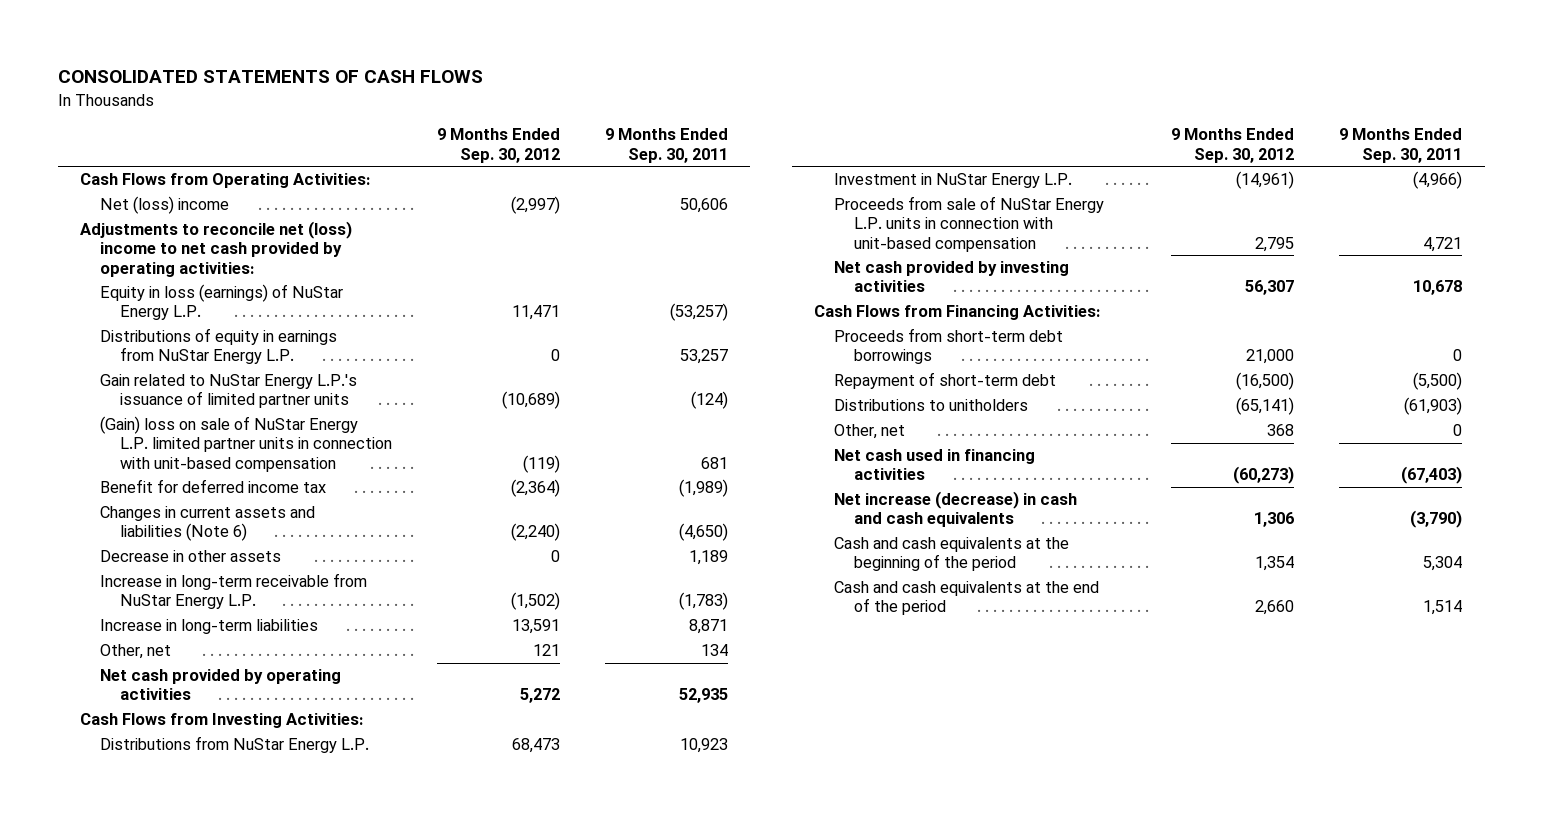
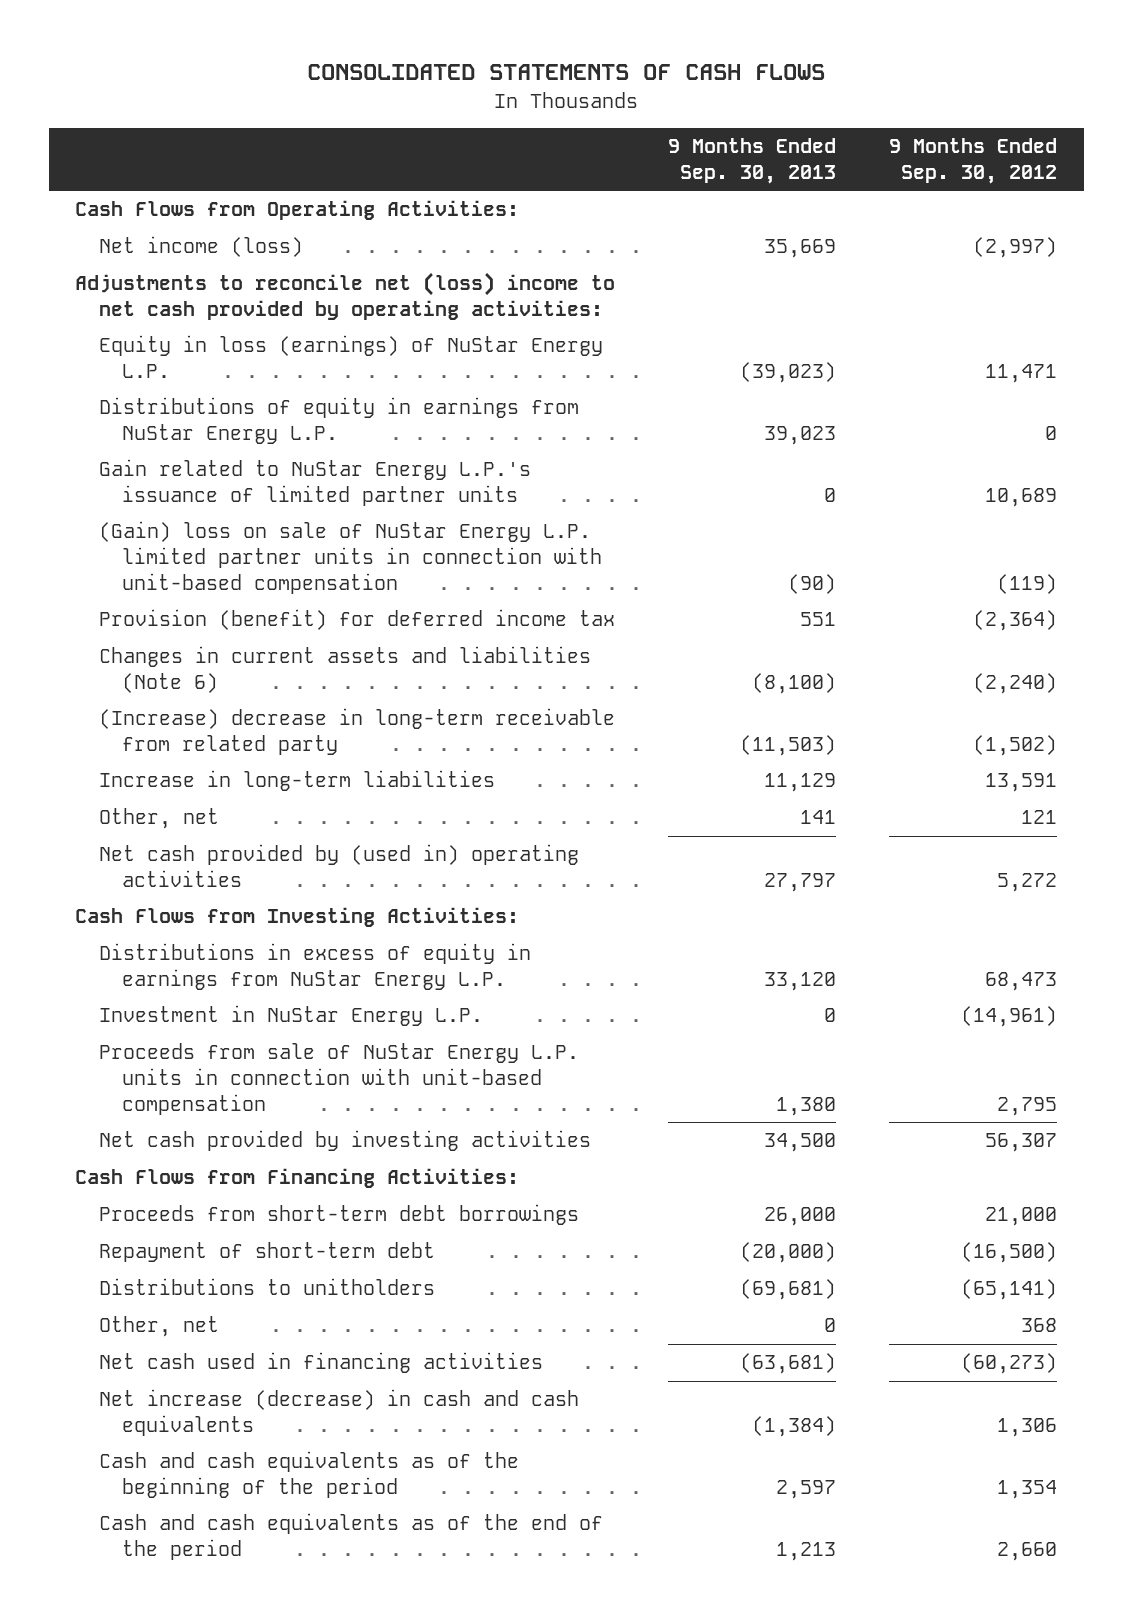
[604,128,728,163] 9 Months Ended Sep. 30, 2011 -> none
none -> [668,138,837,185] 9 Months Ended Sep. 30, 2013
[99,196,229,215] Net (loss) income -> [98,236,303,258] Net income (loss)
[501,391,560,410] (10,689) -> [985,488,1058,508] 10,689
[99,479,326,494] Benefit for deferred income tax -> [98,609,615,631] Provision (benefit) for deferred income tax
[99,550,281,563] Decrease in other assets -> none
[99,573,367,610] Increase in long-term receivable from NuStar Energy L.P. -> [98,708,615,756] (Increase) decrease in long-term receivable from related party
[99,669,341,701] Net cash provided by operating activities -> [98,844,579,888] Net cash provided by (used in) operating activities
[99,736,369,754] Distributions from NuStar Energy L.P. -> [98,943,531,991] Distributions in excess of equity in earnings from NuStar Energy L.P.
[834,537,1070,572] Cash and cash equivalents at the beginning of the period -> [98,1451,519,1499] Cash and cash equivalents as of the beginning of the period
[834,581,1100,616] Cash and cash equivalents at the end of the period -> [98,1513,603,1561] Cash and cash equivalents as of the end of the period

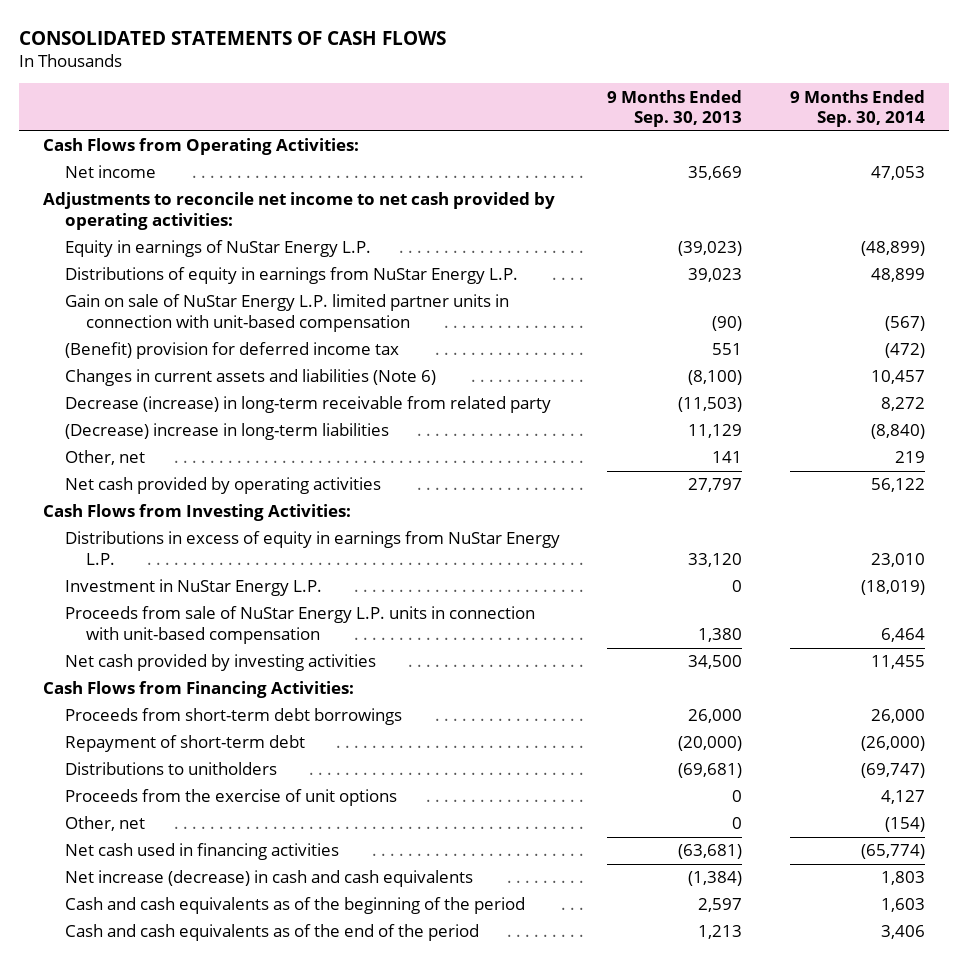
[889,138,1058,185] 9 Months Ended Sep. 30, 2012 -> none
none -> [790,89,926,128] 9 Months Ended Sep. 30, 2014
[98,236,303,258] Net income (loss) -> [64,165,156,179] Net income
[75,272,616,321] Adjustments to reconcile net (loss) income to net cash provided by operating activities: -> [43,192,556,230] Adjustments to reconcile net income to net cash provided by operating activities:
[98,335,603,379] Equity in loss (earnings) of NuStar Energy L.P. -> [64,240,371,258] Equity in earnings of NuStar Energy L.P.
[98,459,531,507] Gain related to NuStar Energy L.P.'s issuance of limited partner units -> none
[98,521,602,594] (Gain) loss on sale of NuStar Energy L.P. limited partner units in connection with unit-based compensation -> [64,294,509,332] Gain on sale of NuStar Energy L.P. limited partner units in connection with unit-based compensation
[98,609,615,631] Provision (benefit) for deferred income tax -> [64,342,399,360] (Benefit) provision for deferred income tax
[98,708,615,756] (Increase) decrease in long-term receivable from related party -> [64,396,551,414] Decrease (increase) in long-term receivable from related party
[98,770,495,792] Increase in long-term liabilities -> [64,423,389,441] (Decrease) increase in long-term liabilities
[98,844,579,888] Net cash provided by (used in) operating activities -> [64,477,381,495] Net cash provided by operating activities
none -> [64,789,397,807] Proceeds from the exercise of unit options

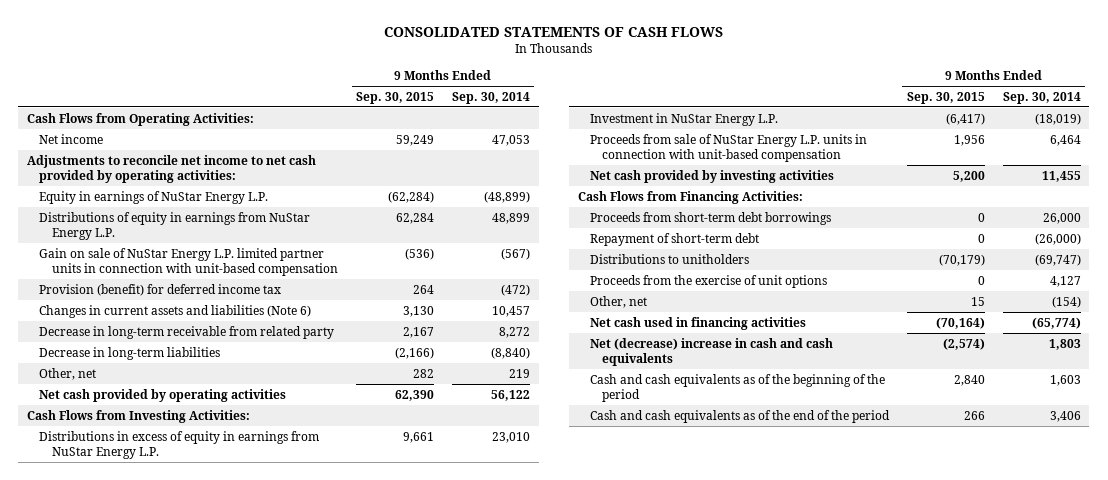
[607,89,743,128] 9 Months Ended Sep. 30, 2013 -> none
none -> [356,91,435,104] Sep. 30, 2015
[64,342,399,360] (Benefit) provision for deferred income tax -> [39,283,282,296] Provision (benefit) for deferred income tax
[64,396,551,414] Decrease (increase) in long-term receivable from related party -> [39,325,335,339] Decrease in long-term receivable from related party
[64,423,389,441] (Decrease) increase in long-term liabilities -> [39,346,221,360] Decrease in long-term liabilities
[64,870,473,888] Net increase (decrease) in cash and cash equivalents -> [589,337,833,366] Net (decrease) increase in cash and cash equivalents

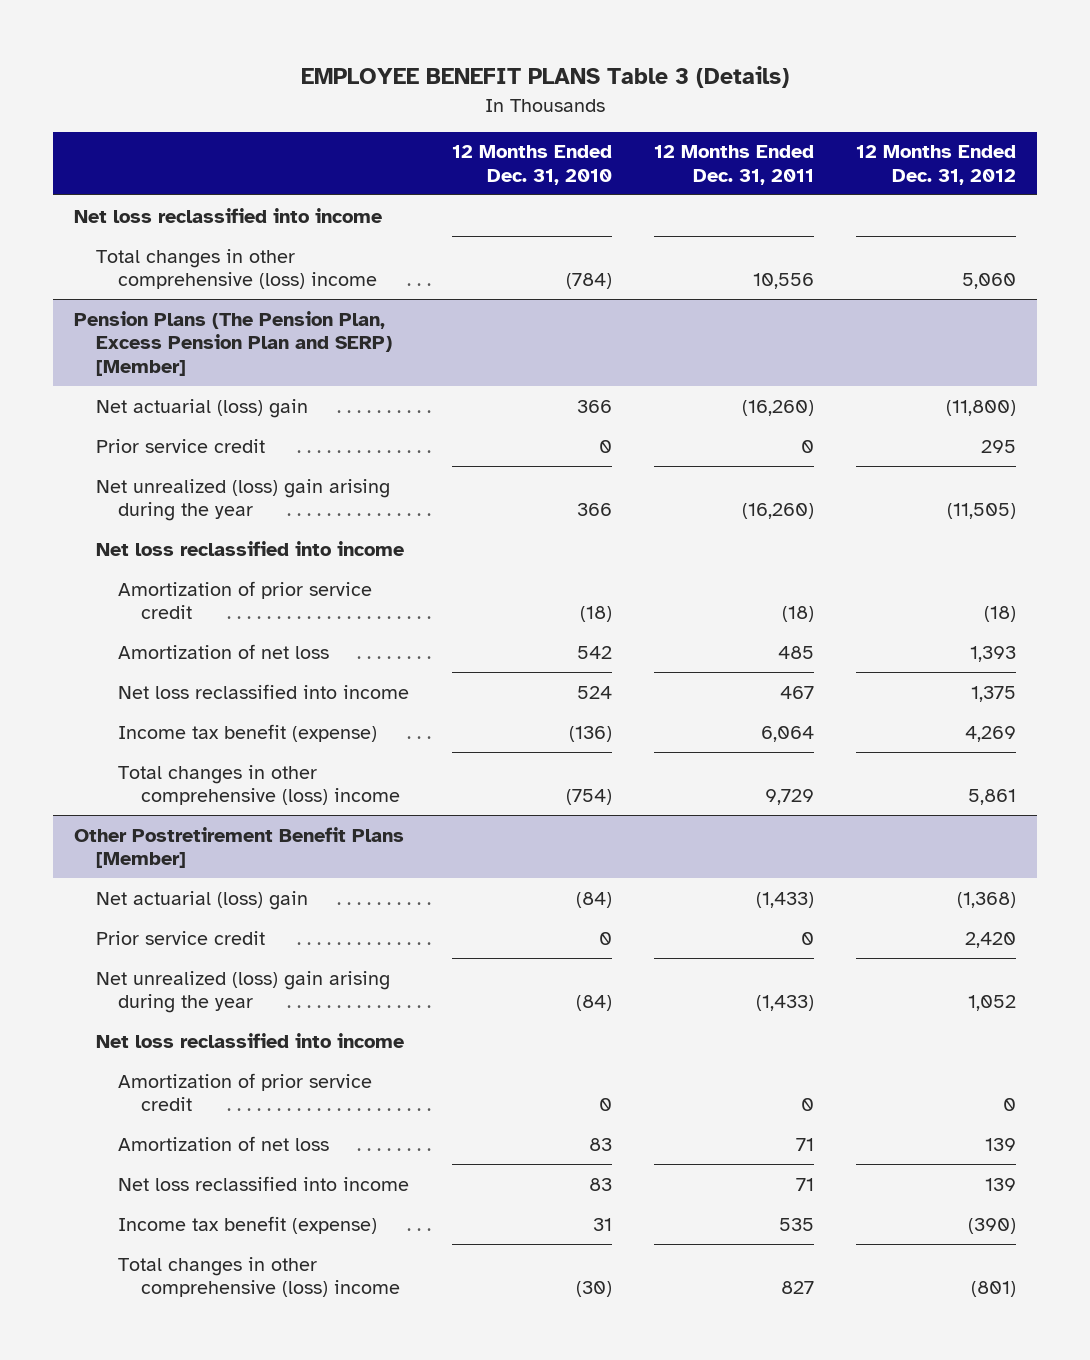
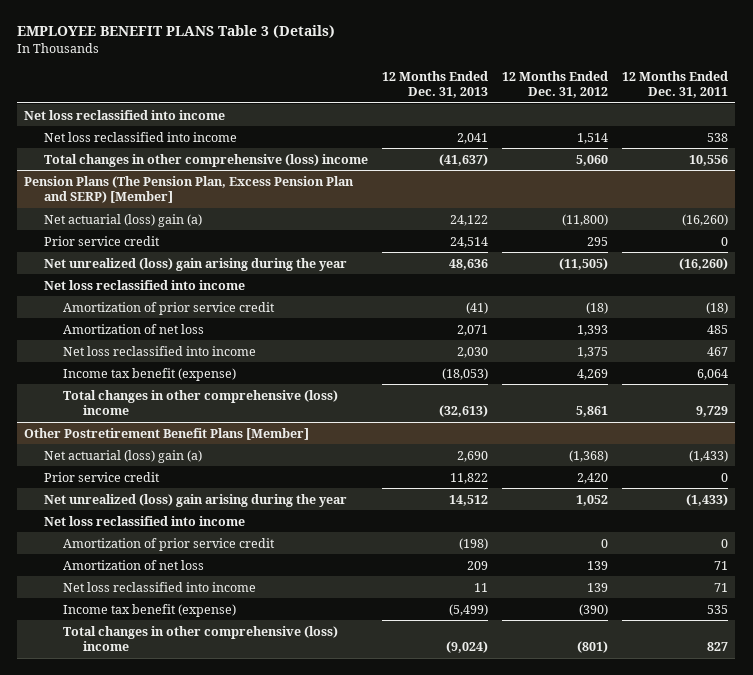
[451,145,612,185] 12 Months Ended Dec. 31, 2010 -> none
none -> [381,70,488,99] 12 Months Ended Dec. 31, 2013
none -> [43,131,237,142] Net loss reclassified into income
[96,398,309,418] Net actuarial (loss) gain -> [43,213,202,227] Net actuarial (loss) gain (a)
[96,890,309,910] Net actuarial (loss) gain -> [43,449,202,463] Net actuarial (loss) gain (a)

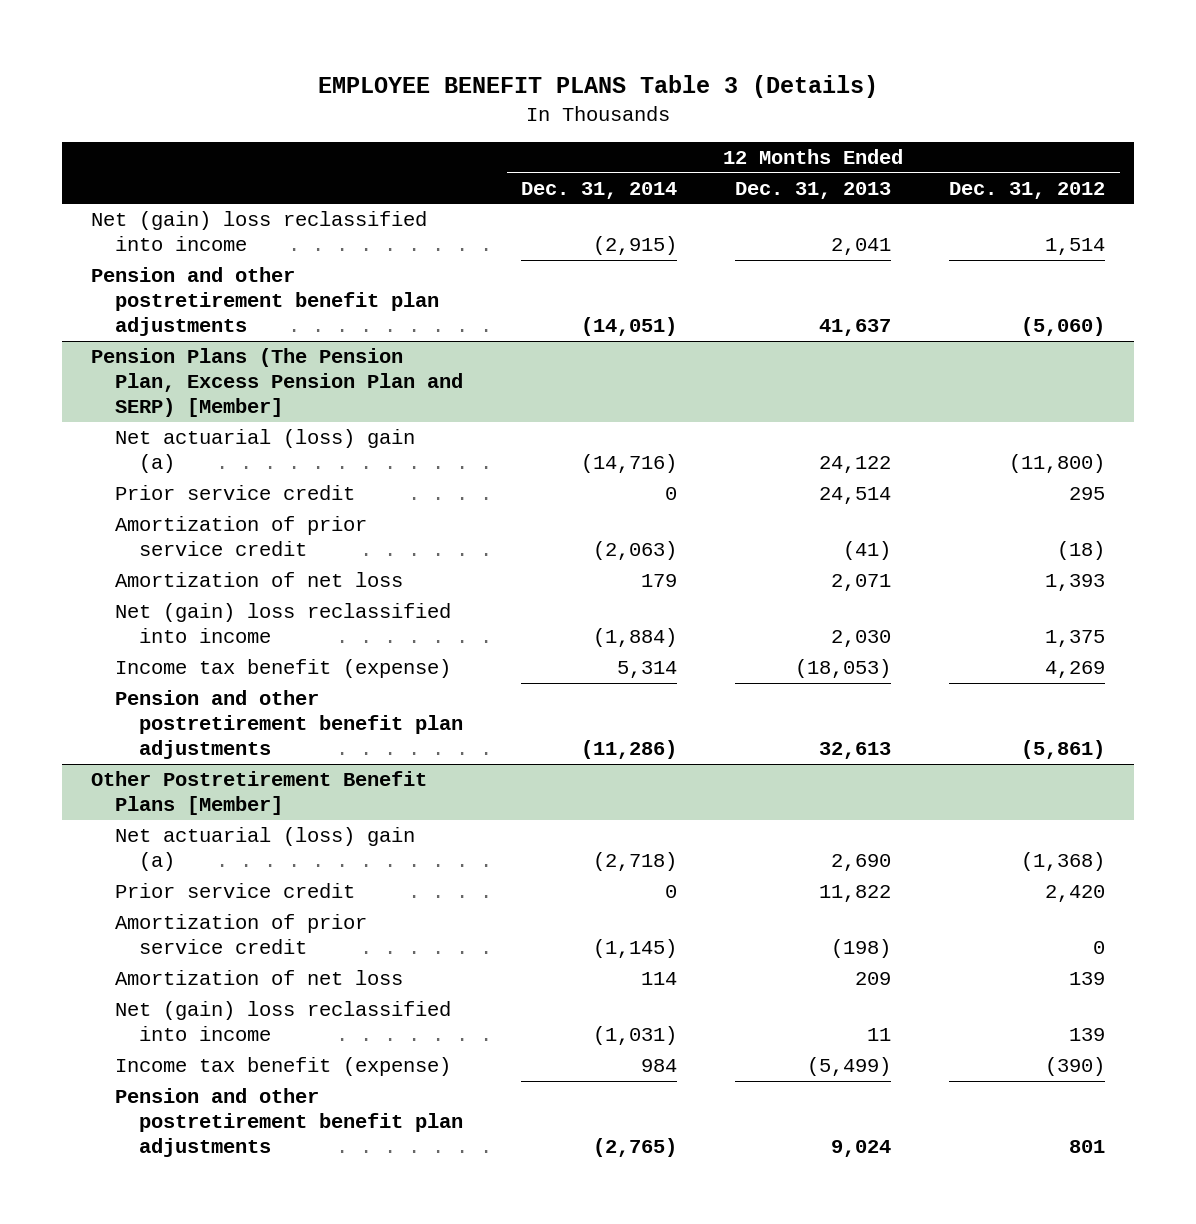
[622,70,729,99] 12 Months Ended Dec. 31, 2011 -> none
none -> [521,181,678,199] Dec. 31, 2014
[24,109,226,120] Net loss reclassified into income -> none
[43,153,368,167] Total changes in other comprehensive (loss) income -> none
[43,131,237,142] Net loss reclassified into income -> [90,211,427,252] Net (gain) loss reclassified into income
none -> [90,267,439,336] Pension and other postretirement benefit plan adjustments
[43,257,347,271] Net unrealized (loss) gain arising during the year -> none
[43,279,245,290] Net loss reclassified into income -> none
[63,345,257,356] Net loss reclassified into income -> [114,603,451,644] Net (gain) loss reclassified into income
[63,389,339,415] Total changes in other comprehensive (loss) income -> none
none -> [114,690,464,759] Pension and other postretirement benefit plan adjustments
[43,493,347,507] Net unrealized (loss) gain arising during the year -> none
[43,515,245,526] Net loss reclassified into income -> none
[63,581,257,592] Net loss reclassified into income -> [114,1001,451,1042] Net (gain) loss reclassified into income
[63,625,339,651] Total changes in other comprehensive (loss) income -> none
none -> [114,1088,464,1157] Pension and other postretirement benefit plan adjustments

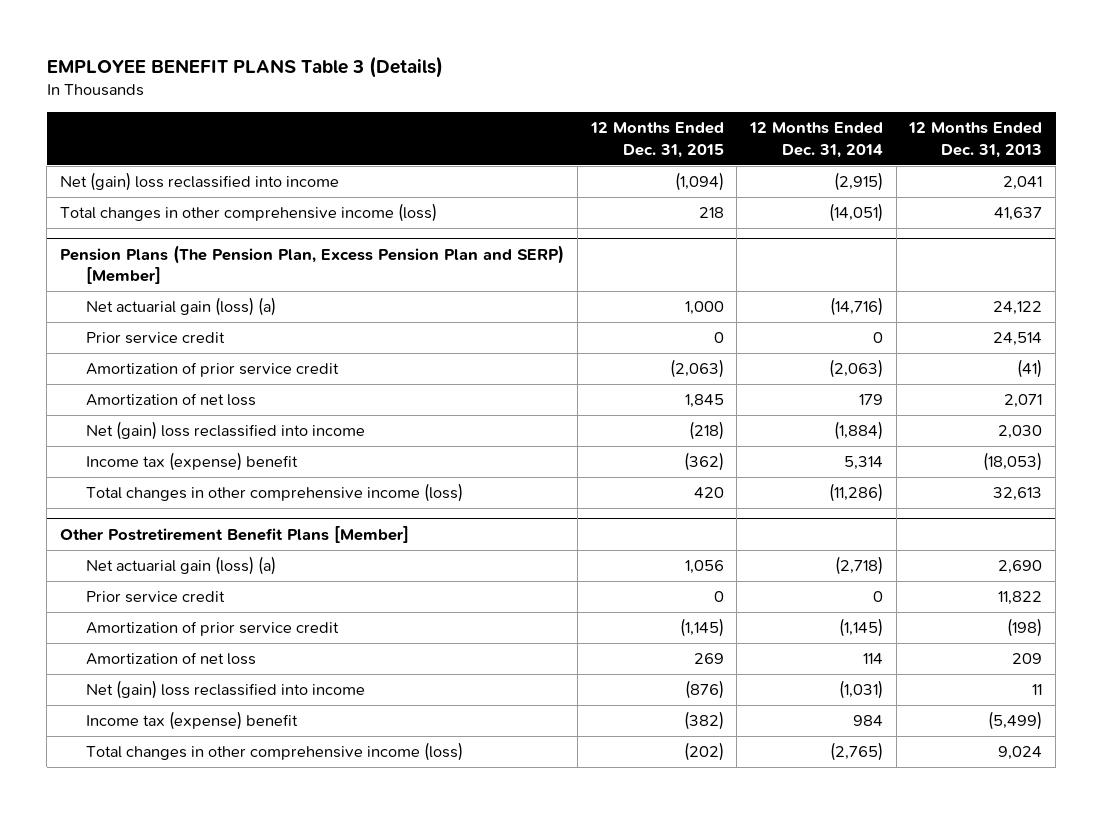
[949,181,1106,199] Dec. 31, 2012 -> none
none -> [589,122,724,158] 12 Months Ended Dec. 31, 2015
[90,267,439,336] Pension and other postretirement benefit plan adjustments -> [60,203,438,223] Total changes in other comprehensive income (loss)
[114,429,415,474] Net actuarial (loss) gain (a) -> [85,297,276,317] Net actuarial gain (loss) (a)
[114,659,451,679] Income tax benefit (expense) -> [85,452,298,472] Income tax (expense) benefit
[114,690,464,759] Pension and other postretirement benefit plan adjustments -> [85,483,463,503] Total changes in other comprehensive income (loss)
[114,827,415,872] Net actuarial (loss) gain (a) -> [85,556,276,576] Net actuarial gain (loss) (a)
[114,1057,451,1077] Income tax benefit (expense) -> [85,711,298,731] Income tax (expense) benefit
[114,1088,464,1157] Pension and other postretirement benefit plan adjustments -> [85,742,463,762] Total changes in other comprehensive income (loss)

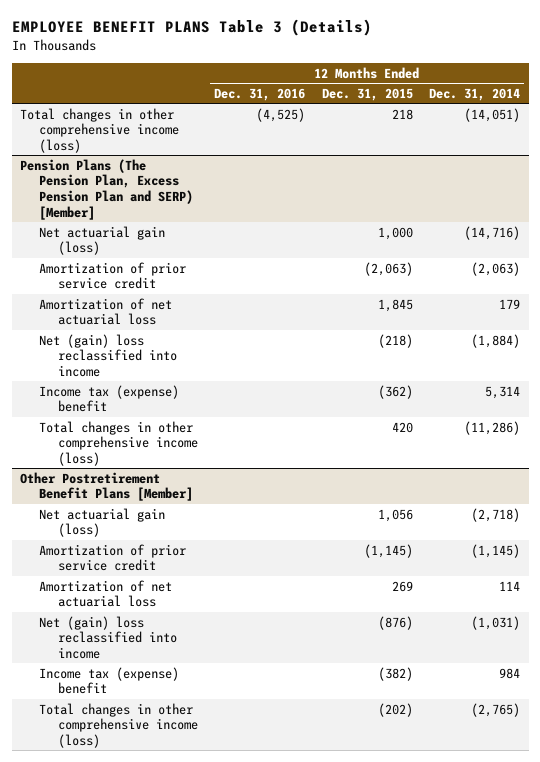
[908,122,1043,158] 12 Months Ended Dec. 31, 2013 -> none
none -> [214,87,306,101] Dec. 31, 2016
[60,172,340,192] Net (gain) loss reclassified into income -> none
[85,332,225,345] Prior service credit -> none
[85,297,276,317] Net actuarial gain (loss) (a) -> [38,225,165,256] Net actuarial gain (loss)
[85,393,256,407] Amortization of net loss -> [38,297,172,326] Amortization of net actuarial loss
[85,591,225,604] Prior service credit -> none
[85,556,276,576] Net actuarial gain (loss) (a) -> [38,507,165,538] Net actuarial gain (loss)
[85,652,256,666] Amortization of net loss -> [38,579,172,608] Amortization of net actuarial loss

